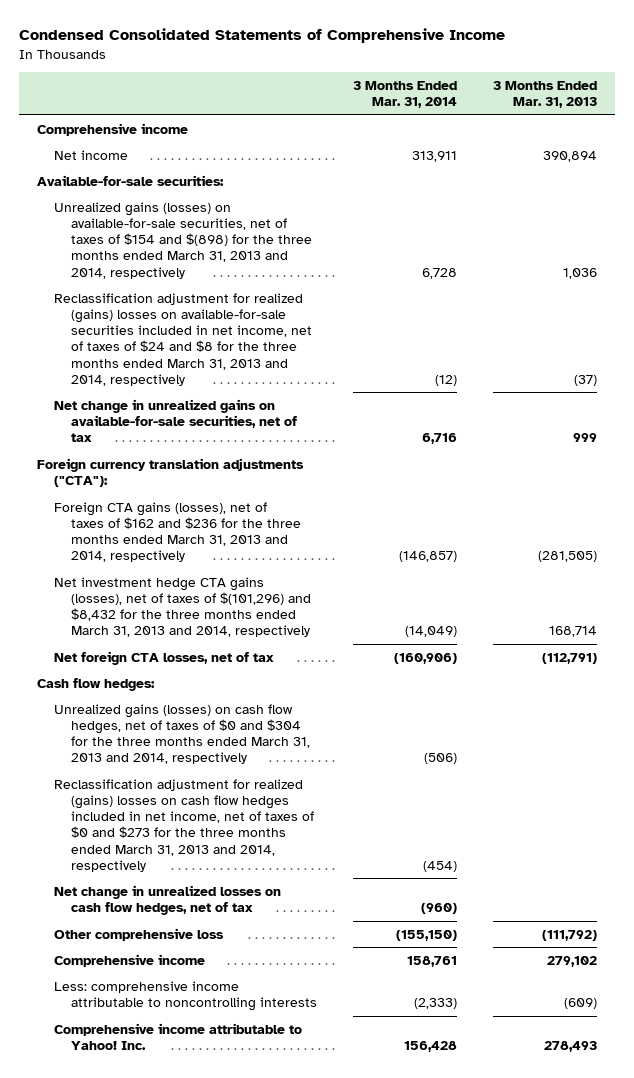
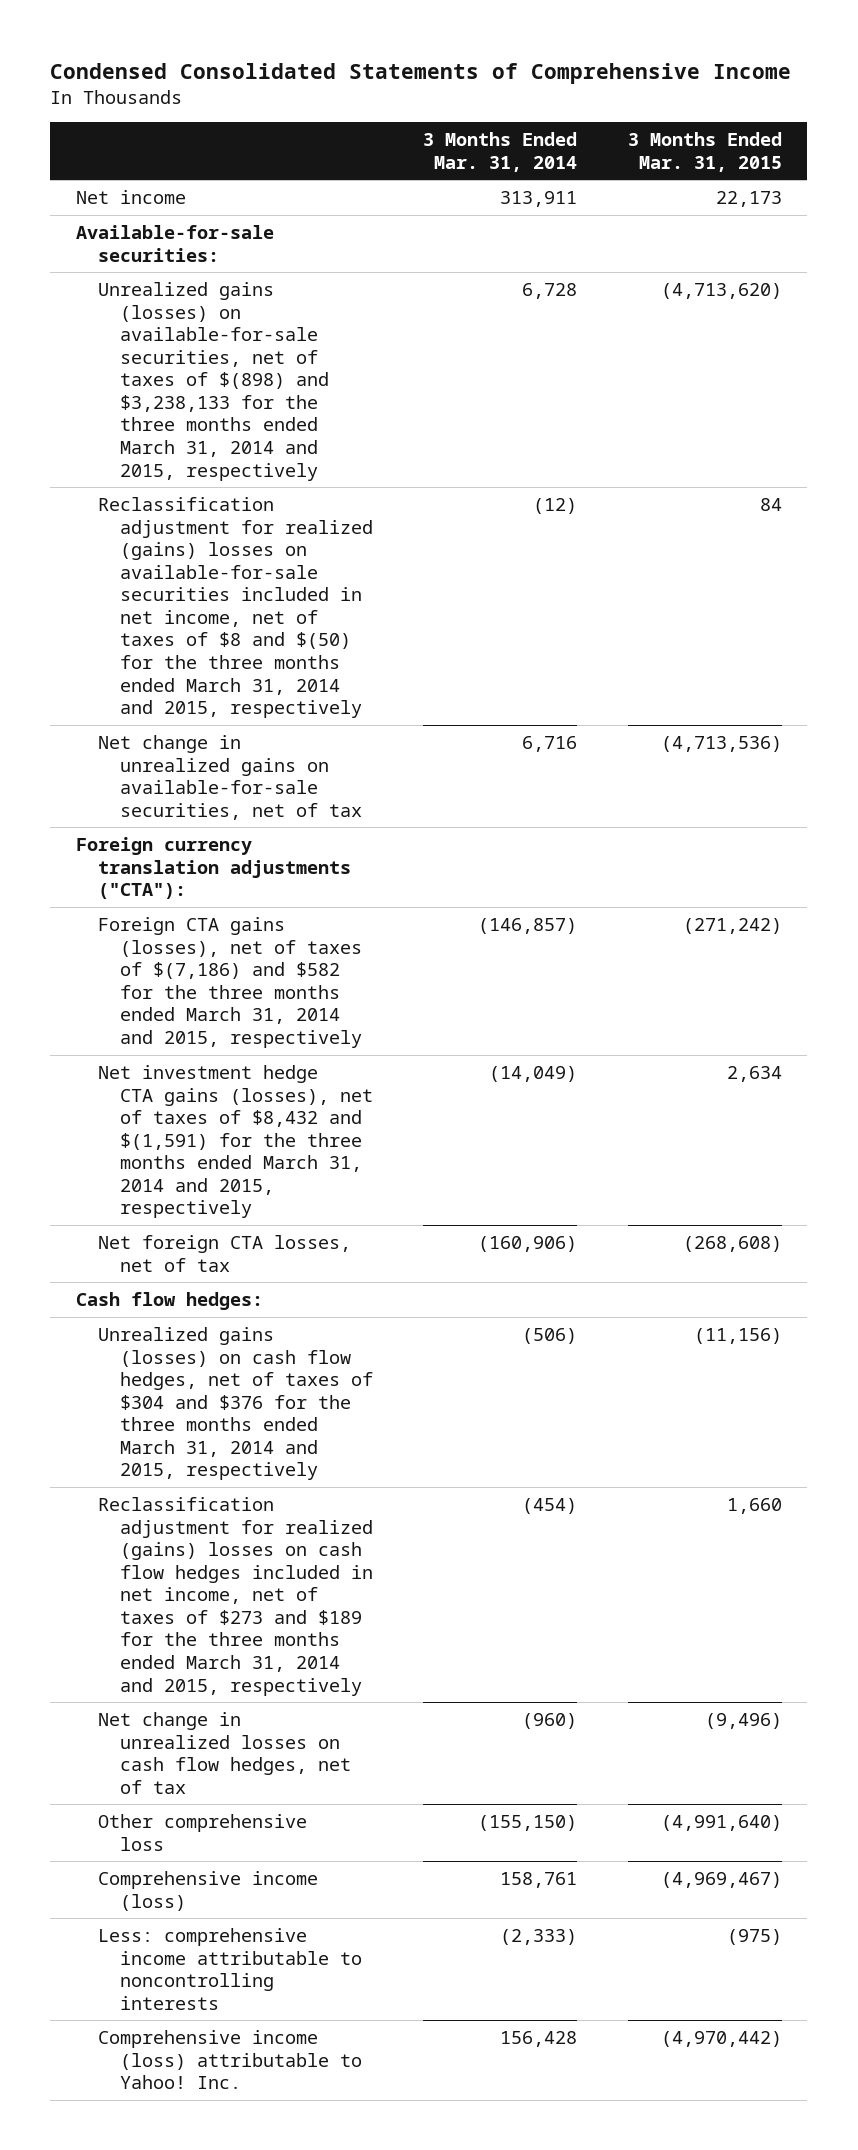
[492,80,597,109] 3 Months Ended Mar. 31, 2013 -> none
none -> [627,132,782,172] 3 Months Ended Mar. 31, 2015
[37,122,189,136] Comprehensive income -> none
[54,201,313,279] Unrealized gains (losses) on available-for-sale securities, net of taxes of $154 and $(898) for the three months ended March 31, 2013 and 2014, respectively -> [97,281,329,481] Unrealized gains (losses) on available-for-sale securities, net of taxes of $(898) and $3,238,133 for the three months ended March 31, 2014 and 2015, respectively
[54,292,313,386] Reclassification adjustment for realized (gains) losses on available-for-sale securities included in net income, net of taxes of $24 and $8 for the three months ended March 31, 2013 and 2014, respectively -> [97,496,373,719] Reclassification adjustment for realized (gains) losses on available-for-sale securities included in net income, net of taxes of $8 and $(50) for the three months ended March 31, 2014 and 2015, respectively
[54,501,302,563] Foreign CTA gains (losses), net of taxes of $162 and $236 for the three months ended March 31, 2013 and 2014, respectively -> [97,916,362,1048] Foreign CTA gains (losses), net of taxes of $(7,186) and $582 for the three months ended March 31, 2014 and 2015, respectively
[54,576,312,638] Net investment hedge CTA gains (losses), net of taxes of $(101,296) and $8,432 for the three months ended March 31, 2013 and 2014, respectively -> [97,1064,373,1219] Net investment hedge CTA gains (losses), net of taxes of $8,432 and $(1,591) for the three months ended March 31, 2014 and 2015, respectively
[54,703,311,765] Unrealized gains (losses) on cash flow hedges, net of taxes of $0 and $304 for the three months ended March 31, 2013 and 2014, respectively -> [97,1326,373,1481] Unrealized gains (losses) on cash flow hedges, net of taxes of $304 and $376 for the three months ended March 31, 2014 and 2015, respectively
[54,778,315,872] Reclassification adjustment for realized (gains) losses on cash flow hedges included in net income, net of taxes of $0 and $273 for the three months ended March 31, 2013 and 2014, respectively -> [97,1496,373,1696] Reclassification adjustment for realized (gains) losses on cash flow hedges included in net income, net of taxes of $273 and $189 for the three months ended March 31, 2014 and 2015, respectively
[54,953,206,967] Comprehensive income -> [97,1870,318,1911] Comprehensive income (loss)
[54,1022,303,1050] Comprehensive income attributable to Yahoo! Inc. -> [97,2029,362,2090] Comprehensive income (loss) attributable to Yahoo! Inc.

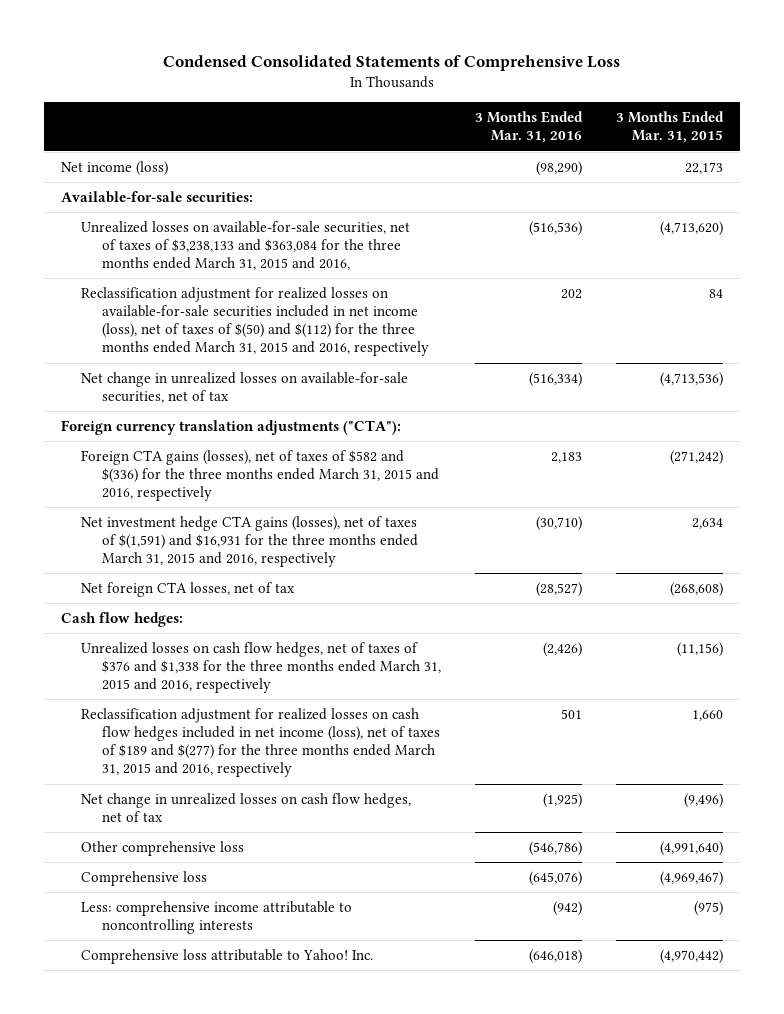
[50,62,792,84] Condensed Consolidated Statements of Comprehensive Income -> [163,55,621,72] Condensed Consolidated Statements of Comprehensive Loss
[423,132,578,172] 3 Months Ended Mar. 31, 2014 -> none
none -> [474,111,583,144] 3 Months Ended Mar. 31, 2016
[75,189,186,204] Net income -> [60,160,168,176] Net income (loss)
[97,281,329,481] Unrealized gains (losses) on available-for-sale securities, net of taxes of $(898) and $3,238,133 for the three months ended March 31, 2014 and 2015, respectively -> [81,220,411,271] Unrealized losses on available-for-sale securities, net of taxes of $3,238,133 and $363,084 for the three months ended March 31, 2015 and 2016,
[97,496,373,719] Reclassification adjustment for realized (gains) losses on available-for-sale securities included in net income, net of taxes of $8 and $(50) for the three months ended March 31, 2014 and 2015, respectively -> [81,286,429,357] Reclassification adjustment for realized losses on available-for-sale securities included in net income (loss), net of taxes of $(50) and $(112) for the three months ended March 31, 2015 and 2016, respectively
[97,734,362,820] Net change in unrealized gains on available-for-sale securities, net of tax -> [81,371,409,404] Net change in unrealized losses on available-for-sale securities, net of tax
[97,916,362,1048] Foreign CTA gains (losses), net of taxes of $(7,186) and $582 for the three months ended March 31, 2014 and 2015, respectively -> [81,449,439,502] Foreign CTA gains (losses), net of taxes of $582 and $(336) for the three months ended March 31, 2015 and 2016, respectively
[97,1064,373,1219] Net investment hedge CTA gains (losses), net of taxes of $8,432 and $(1,591) for the three months ended March 31, 2014 and 2015, respectively -> [81,515,418,568] Net investment hedge CTA gains (losses), net of taxes of $(1,591) and $16,931 for the three months ended March 31, 2015 and 2016, respectively
[97,1326,373,1481] Unrealized gains (losses) on cash flow hedges, net of taxes of $304 and $376 for the three months ended March 31, 2014 and 2015, respectively -> [81,641,441,694] Unrealized losses on cash flow hedges, net of taxes of $376 and $1,338 for the three months ended March 31, 2015 and 2016, respectively
[97,1496,373,1696] Reclassification adjustment for realized (gains) losses on cash flow hedges included in net income, net of taxes of $273 and $189 for the three months ended March 31, 2014 and 2015, respectively -> [81,707,440,778] Reclassification adjustment for realized losses on cash flow hedges included in net income (loss), net of taxes of $189 and $(277) for the three months ended March 31, 2015 and 2016, respectively
[97,1870,318,1911] Comprehensive income (loss) -> [81,870,208,886] Comprehensive loss
[97,2029,362,2090] Comprehensive income (loss) attributable to Yahoo! Inc. -> [81,948,374,964] Comprehensive loss attributable to Yahoo! Inc.

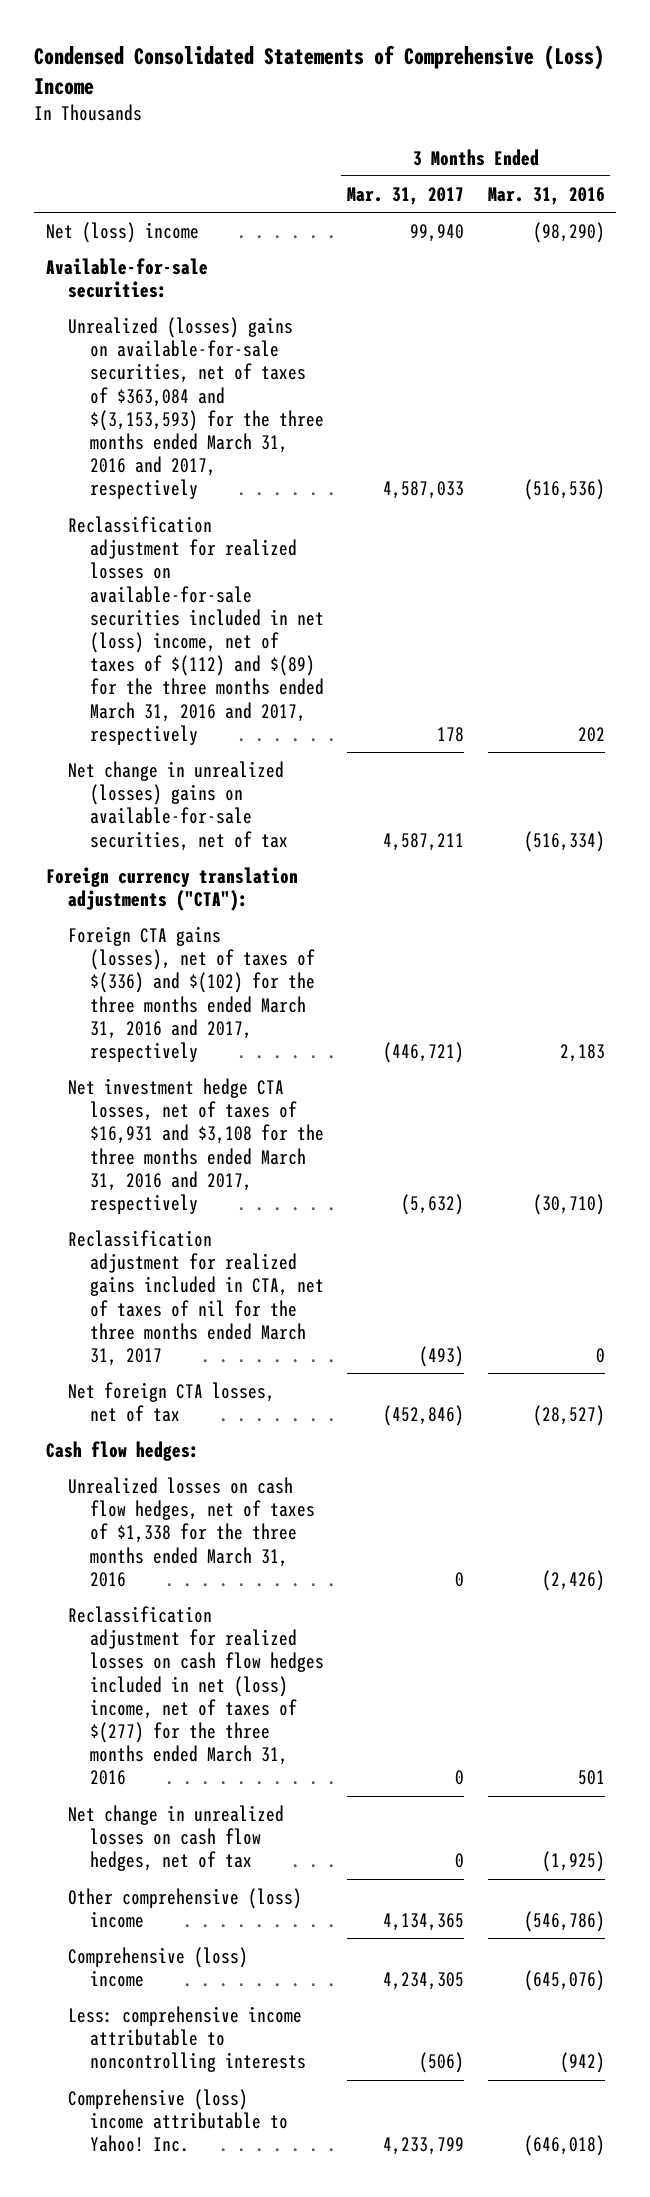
[163,55,621,72] Condensed Consolidated Statements of Comprehensive Loss -> [34,45,605,96] Condensed Consolidated Statements of Comprehensive (Loss) Income
[616,111,725,144] 3 Months Ended Mar. 31, 2015 -> none
none -> [347,186,465,205] Mar. 31, 2017
[60,160,168,176] Net income (loss) -> [45,221,199,243] Net (loss) income
[81,220,411,271] Unrealized losses on available-for-sale securities, net of taxes of $3,238,133 and $363,084 for the three months ended March 31, 2015 and 2016, -> [67,316,324,500] Unrealized (losses) gains on available-for-sale securities, net of taxes of $363,084 and $(3,153,593) for the three months ended March 31, 2016 and 2017, respectively
[81,286,429,357] Reclassification adjustment for realized losses on available-for-sale securities included in net income (loss), net of taxes of $(50) and $(112) for the three months ended March 31, 2015 and 2016, respectively -> [67,515,324,745] Reclassification adjustment for realized losses on available-for-sale securities included in net (loss) income, net of taxes of $(112) and $(89) for the three months ended March 31, 2016 and 2017, respectively
[81,371,409,404] Net change in unrealized losses on available-for-sale securities, net of tax -> [67,760,288,851] Net change in unrealized (losses) gains on available-for-sale securities, net of tax
[81,449,439,502] Foreign CTA gains (losses), net of taxes of $582 and $(336) for the three months ended March 31, 2015 and 2016, respectively -> [67,925,315,1063] Foreign CTA gains (losses), net of taxes of $(336) and $(102) for the three months ended March 31, 2016 and 2017, respectively
[81,515,418,568] Net investment hedge CTA gains (losses), net of taxes of $(1,591) and $16,931 for the three months ended March 31, 2015 and 2016, respectively -> [67,1077,324,1215] Net investment hedge CTA losses, net of taxes of $16,931 and $3,108 for the three months ended March 31, 2016 and 2017, respectively
none -> [67,1229,324,1367] Reclassification adjustment for realized gains included in CTA, net of taxes of nil for the three months ended March 31, 2017
[81,641,441,694] Unrealized losses on cash flow hedges, net of taxes of $376 and $1,338 for the three months ended March 31, 2015 and 2016, respectively -> [67,1476,315,1587] Unrealized losses on cash flow hedges, net of taxes of $1,338 for the three months ended March 31, 2016
[81,707,440,778] Reclassification adjustment for realized losses on cash flow hedges included in net income (loss), net of taxes of $189 and $(277) for the three months ended March 31, 2015 and 2016, respectively -> [67,1605,324,1786] Reclassification adjustment for realized losses on cash flow hedges included in net (loss) income, net of taxes of $(277) for the three months ended March 31, 2016
[81,840,245,856] Other comprehensive loss -> [67,1887,302,1929] Other comprehensive (loss) income
[81,870,208,886] Comprehensive loss -> [67,1946,248,1988] Comprehensive (loss) income
[81,948,374,964] Comprehensive loss attributable to Yahoo! Inc. -> [67,2088,288,2153] Comprehensive (loss) income attributable to Yahoo! Inc.

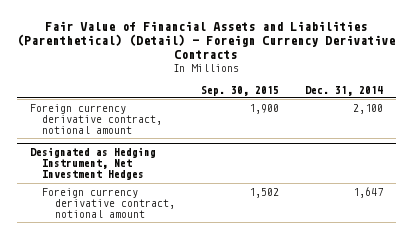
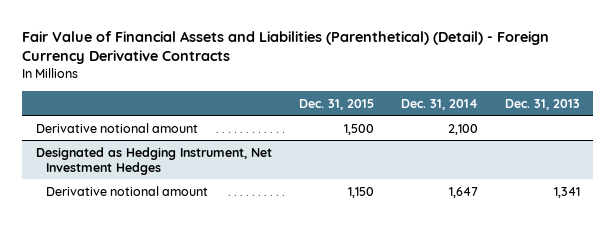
[200,85,279,96] Sep. 30, 2015 -> none
none -> [298,98,374,110] Dec. 31, 2015
none -> [504,98,580,110] Dec. 31, 2013
[30,103,163,134] Foreign currency derivative contract, notional amount -> [35,122,198,133] Derivative notional amount
[42,187,175,218] Foreign currency derivative contract, notional amount -> [45,185,208,196] Derivative notional amount

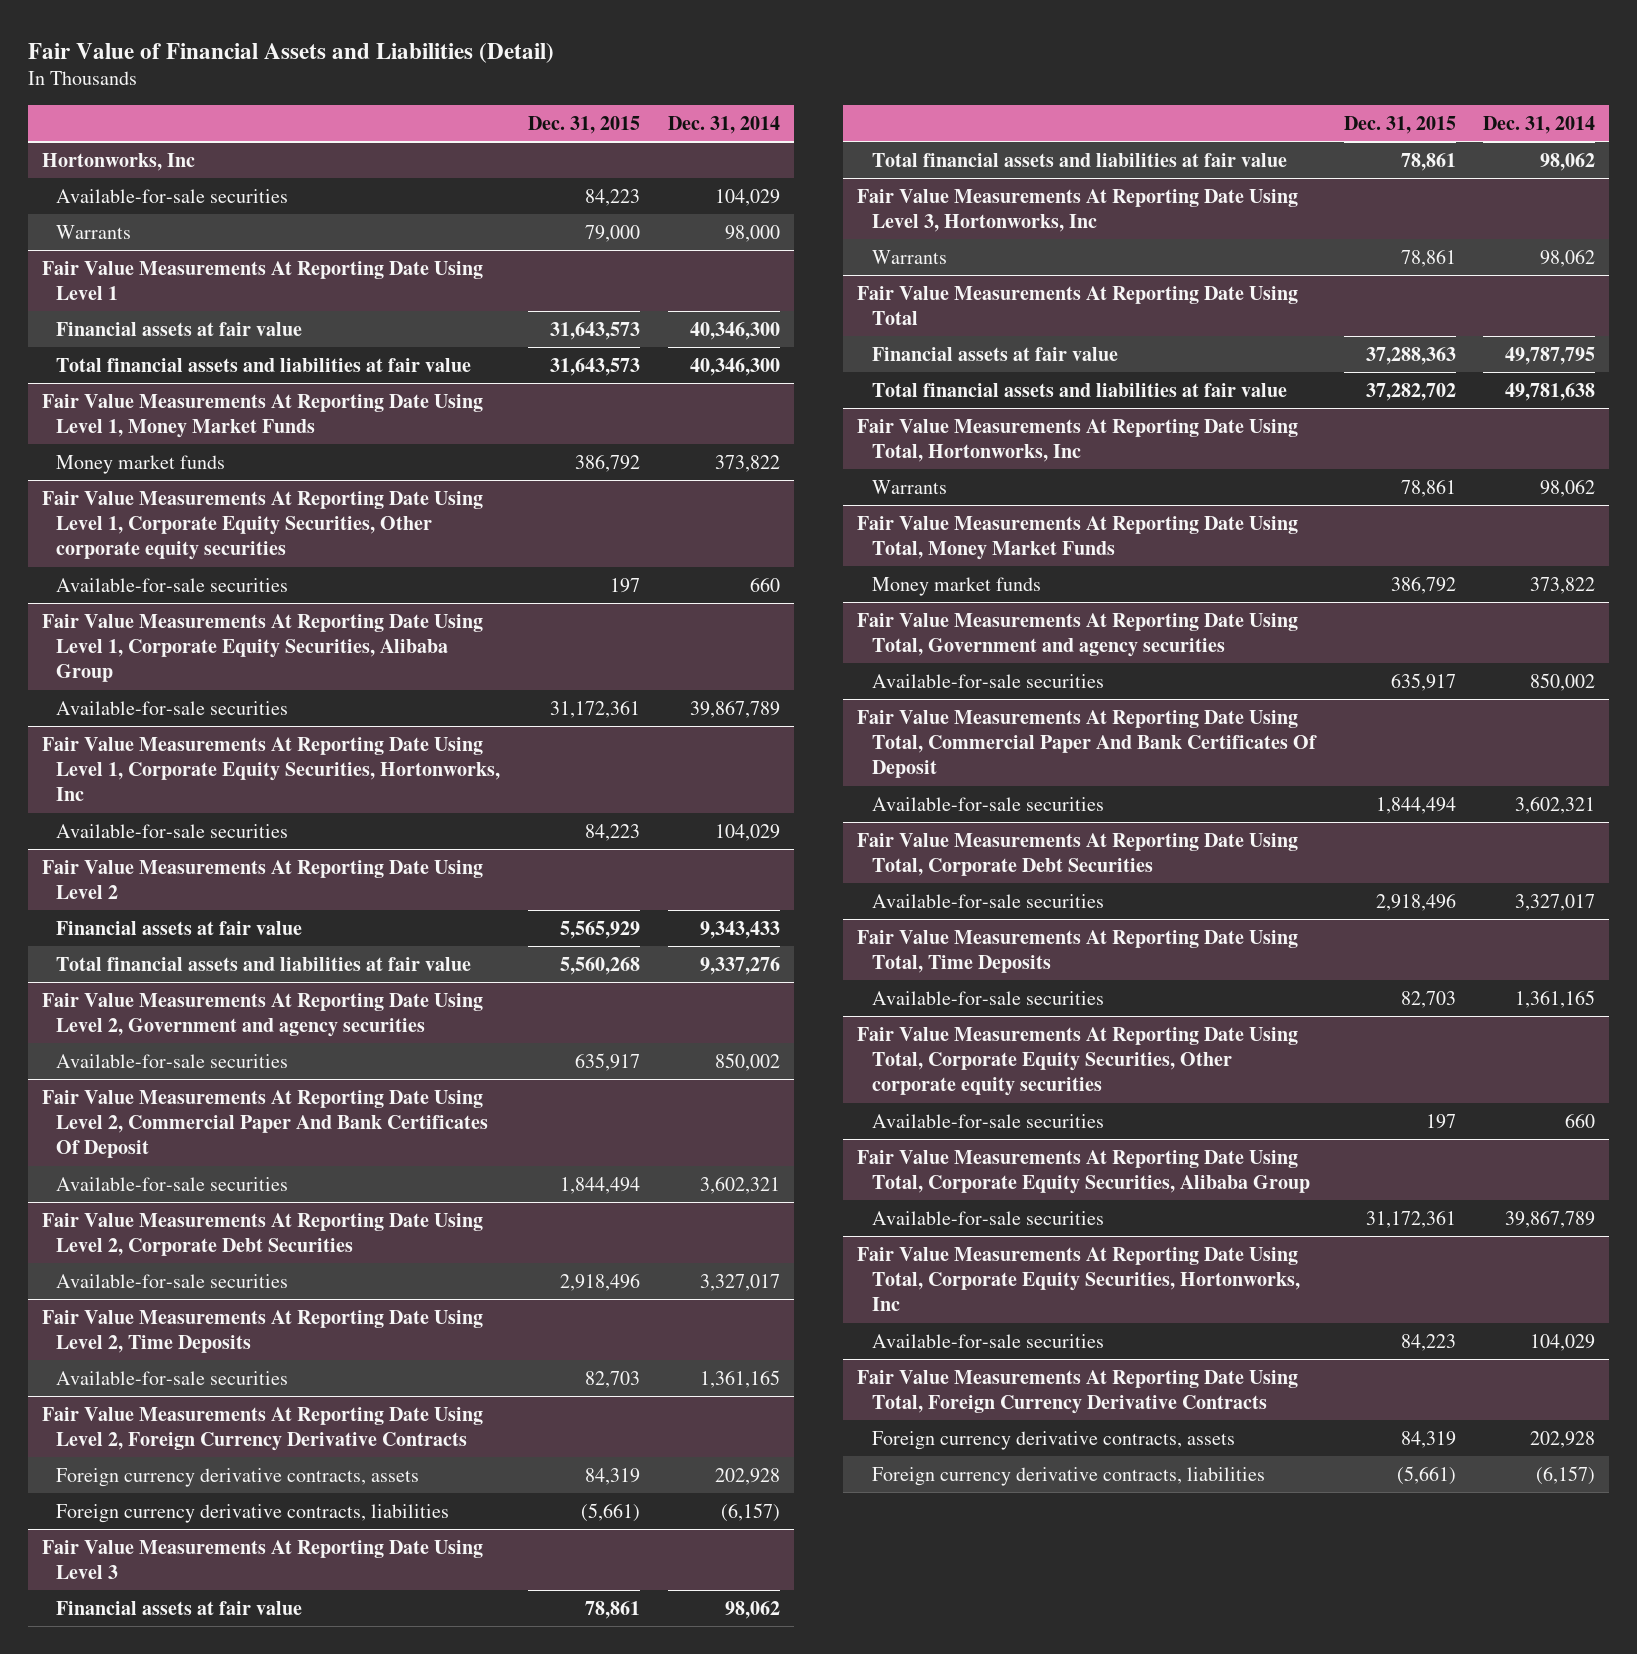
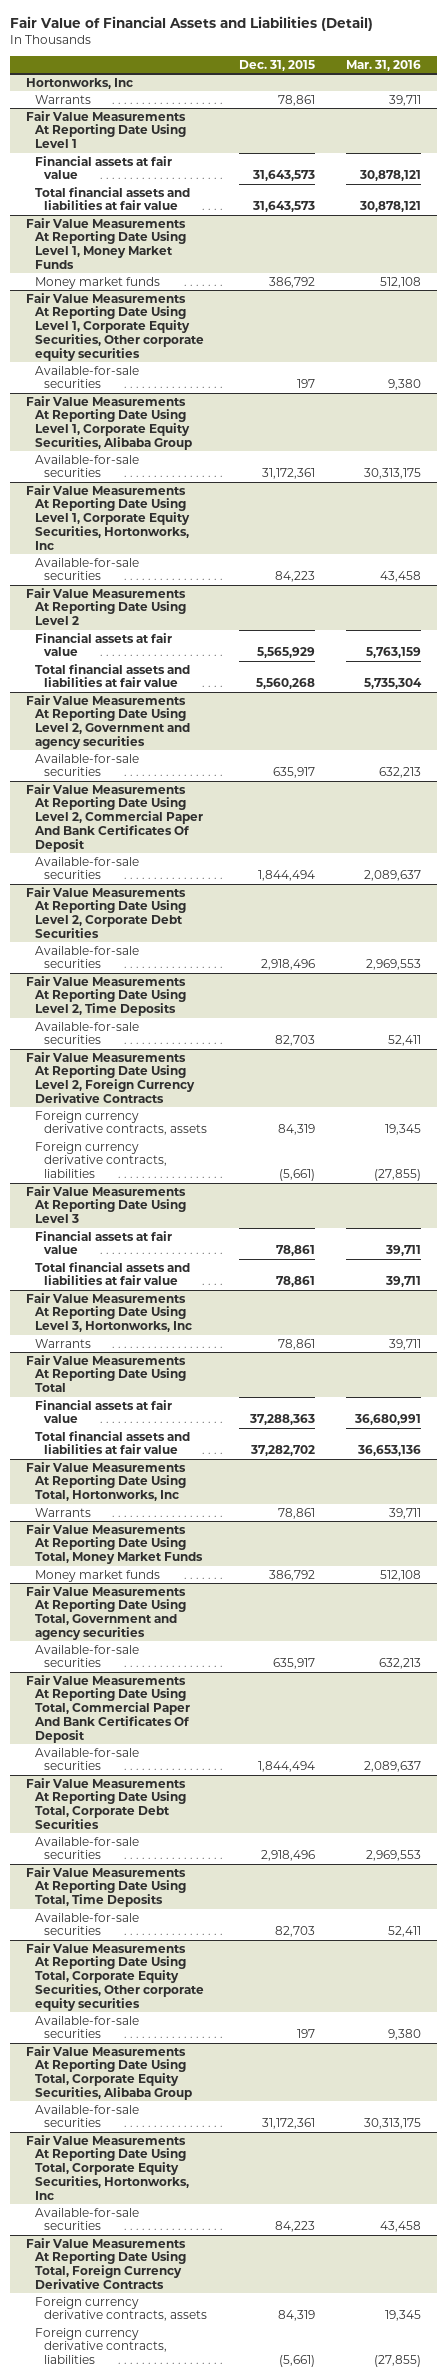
[667,115,780,134] Dec. 31, 2014 -> none
none -> [346,59,422,71] Mar. 31, 2016
[56,188,289,203] Available-for-sale securities -> none
[584,224,640,242] 79,000 -> [277,94,315,106] 78,861

